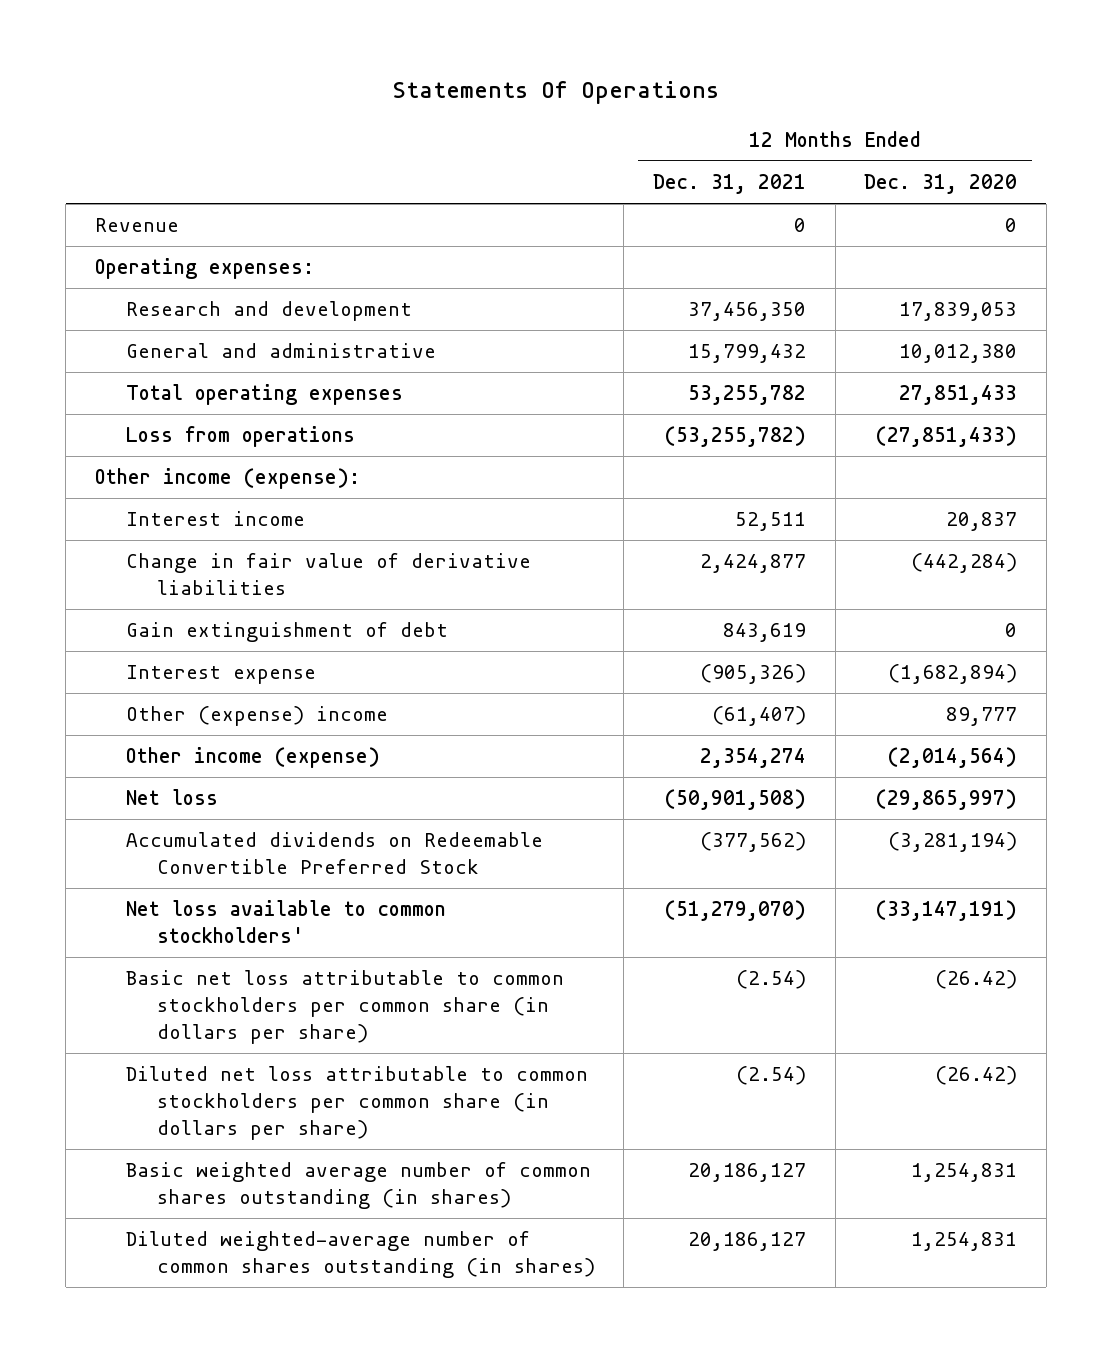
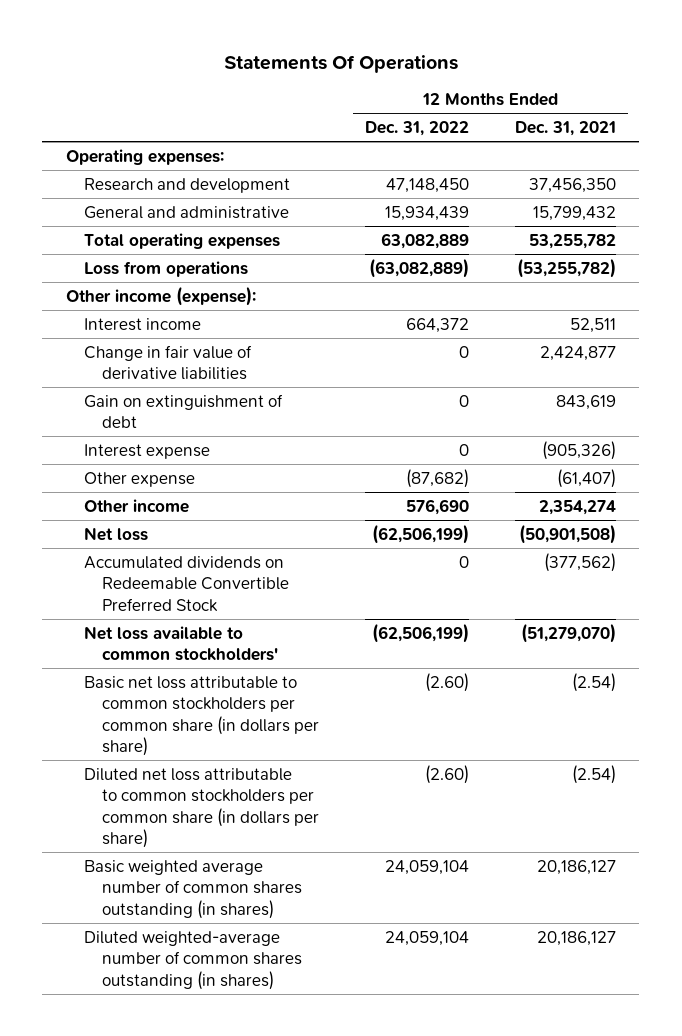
[864,173,1018,194] Dec. 31, 2020 -> none
none -> [364,121,469,137] Dec. 31, 2022
[94,218,179,233] Revenue -> none
[125,622,448,643] Gain extinguishment of debt -> [83,393,283,429] Gain on extinguishment of debt
[125,706,388,727] Other (expense) income -> [83,471,195,487] Other expense
[125,747,380,769] Other income (expense) -> [83,498,189,513] Other income

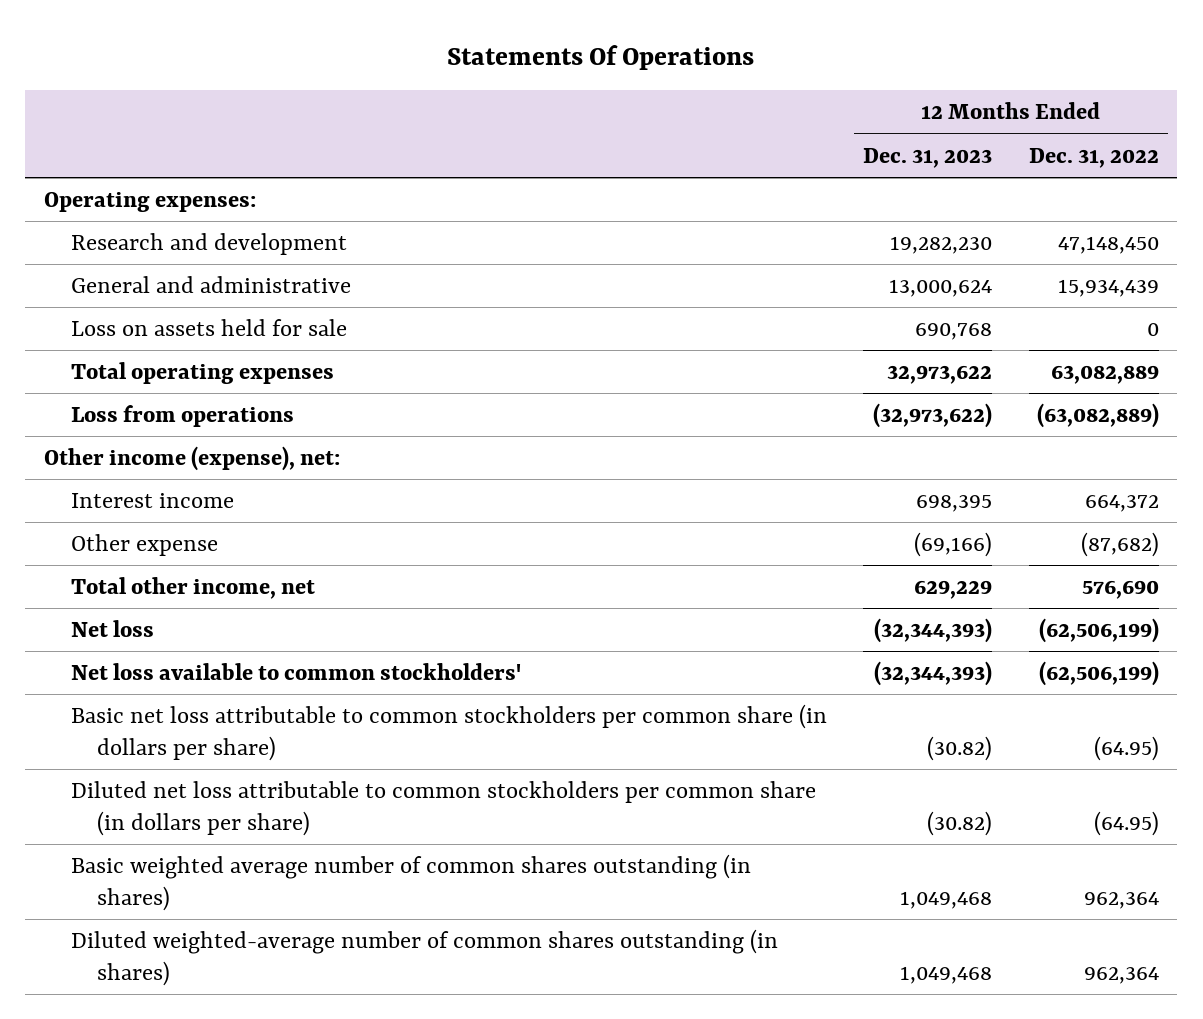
[515,121,617,137] Dec. 31, 2021 -> none
none -> [863,147,993,168] Dec. 31, 2023
none -> [70,318,347,336] Loss on assets held for sale
[65,285,256,306] Other income (expense): -> [43,445,340,471] Other income (expense), net:
[83,344,252,381] Change in fair value of derivative liabilities -> none
[83,393,283,429] Gain on extinguishment of debt -> none
[83,443,210,459] Interest expense -> none
[83,498,189,513] Other income -> [70,576,315,599] Total other income, net
[83,555,289,612] Accumulated dividends on Redeemable Convertible Preferred Stock -> none
[424,672,469,692] (2.60) -> [1094,735,1160,761] (64.95)
[424,764,469,784] (2.60) -> [1094,810,1160,836] (64.95)
[384,859,469,875] 24,059,104 -> [1084,891,1160,909] 962,364
[384,930,469,946] 24,059,104 -> [1084,966,1160,984] 962,364

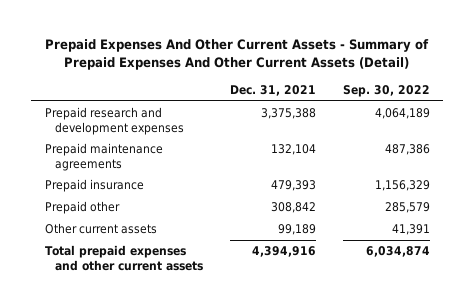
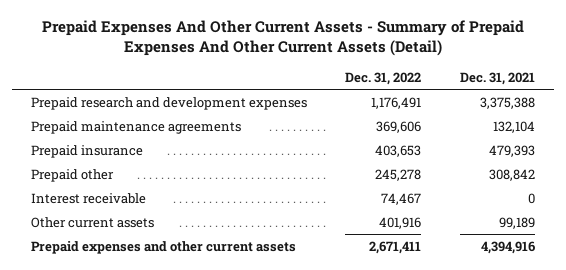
[342,84,430,97] Sep. 30, 2022 -> none
none -> [345,71,422,85] Dec. 31, 2022
none -> [31,192,147,204] Interest receivable
[44,245,204,271] Total prepaid expenses and other current assets -> [31,240,297,254] Prepaid expenses and other current assets

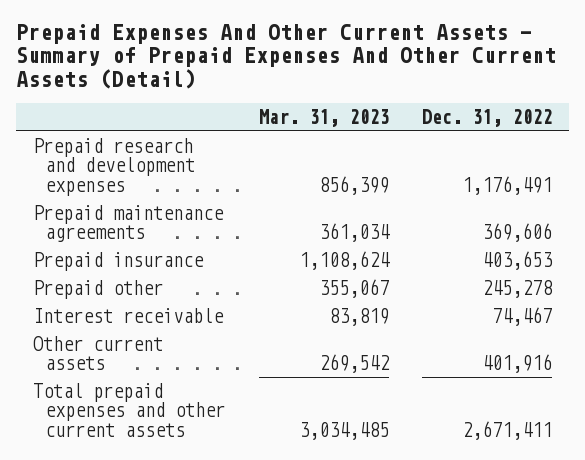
[459,71,535,85] Dec. 31, 2021 -> none
none -> [258,108,389,127] Mar. 31, 2023
[31,240,297,254] Prepaid expenses and other current assets -> [32,383,226,437] Total prepaid expenses and other current assets

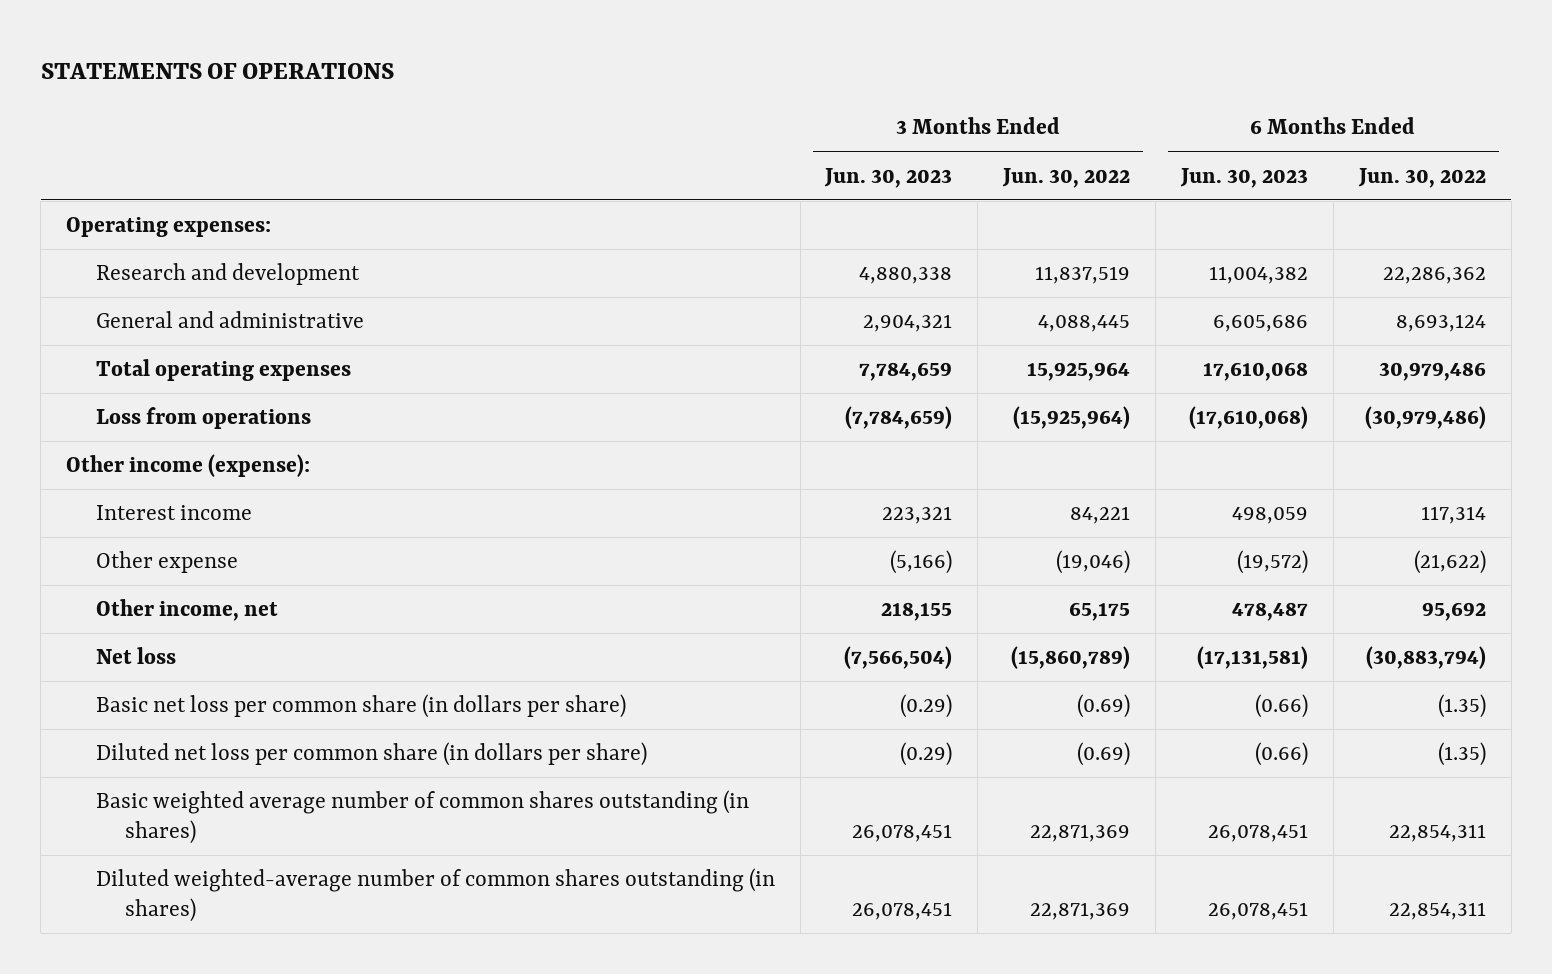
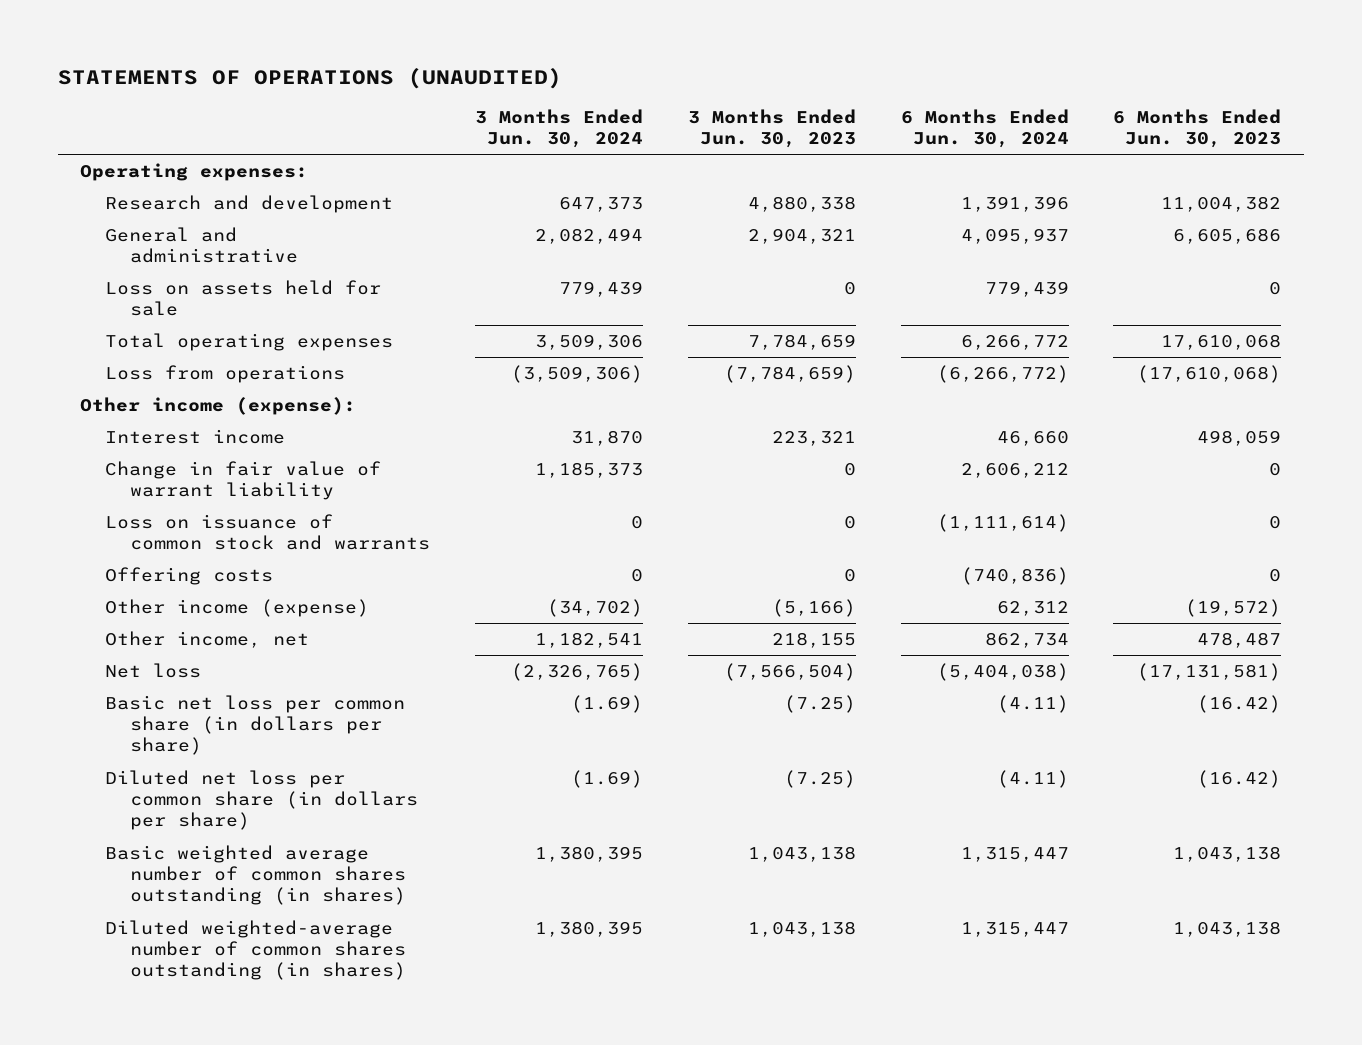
[40,62,394,79] STATEMENTS OF OPERATIONS -> [57,67,562,89] STATEMENTS OF OPERATIONS (UNAUDITED)
[1002,167,1131,188] Jun. 30, 2022 -> none
[1357,167,1486,188] Jun. 30, 2022 -> none
none -> [474,108,643,149] 3 Months Ended Jun. 30, 2024
none -> [900,108,1069,149] 6 Months Ended Jun. 30, 2024
none -> [105,280,382,317] Loss on assets held for sale
none -> [105,461,382,501] Change in fair value of warrant liability
none -> [105,514,430,551] Loss on issuance of common stock and warrants
none -> [105,567,274,586] Offering costs
[95,551,238,574] Other expense -> [105,599,370,618] Other income (expense)
[900,694,953,719] (0.29) -> [783,695,856,714] (7.25)
[1255,694,1309,719] (0.66) -> [1197,695,1282,714] (16.42)
[900,742,953,767] (0.29) -> [783,770,856,789] (7.25)
[1255,742,1309,767] (0.66) -> [1197,770,1282,789] (16.42)
[852,823,953,842] 26,078,451 -> [747,846,856,863] 1,043,138
[1208,823,1309,842] 26,078,451 -> [1173,846,1282,863] 1,043,138
[852,901,953,920] 26,078,451 -> [747,921,856,938] 1,043,138
[1208,901,1309,920] 26,078,451 -> [1173,921,1282,938] 1,043,138

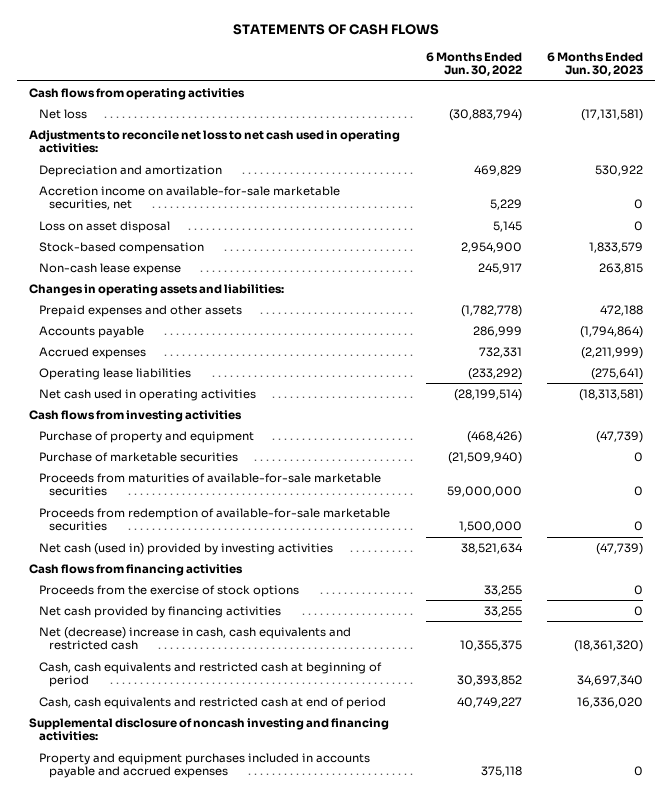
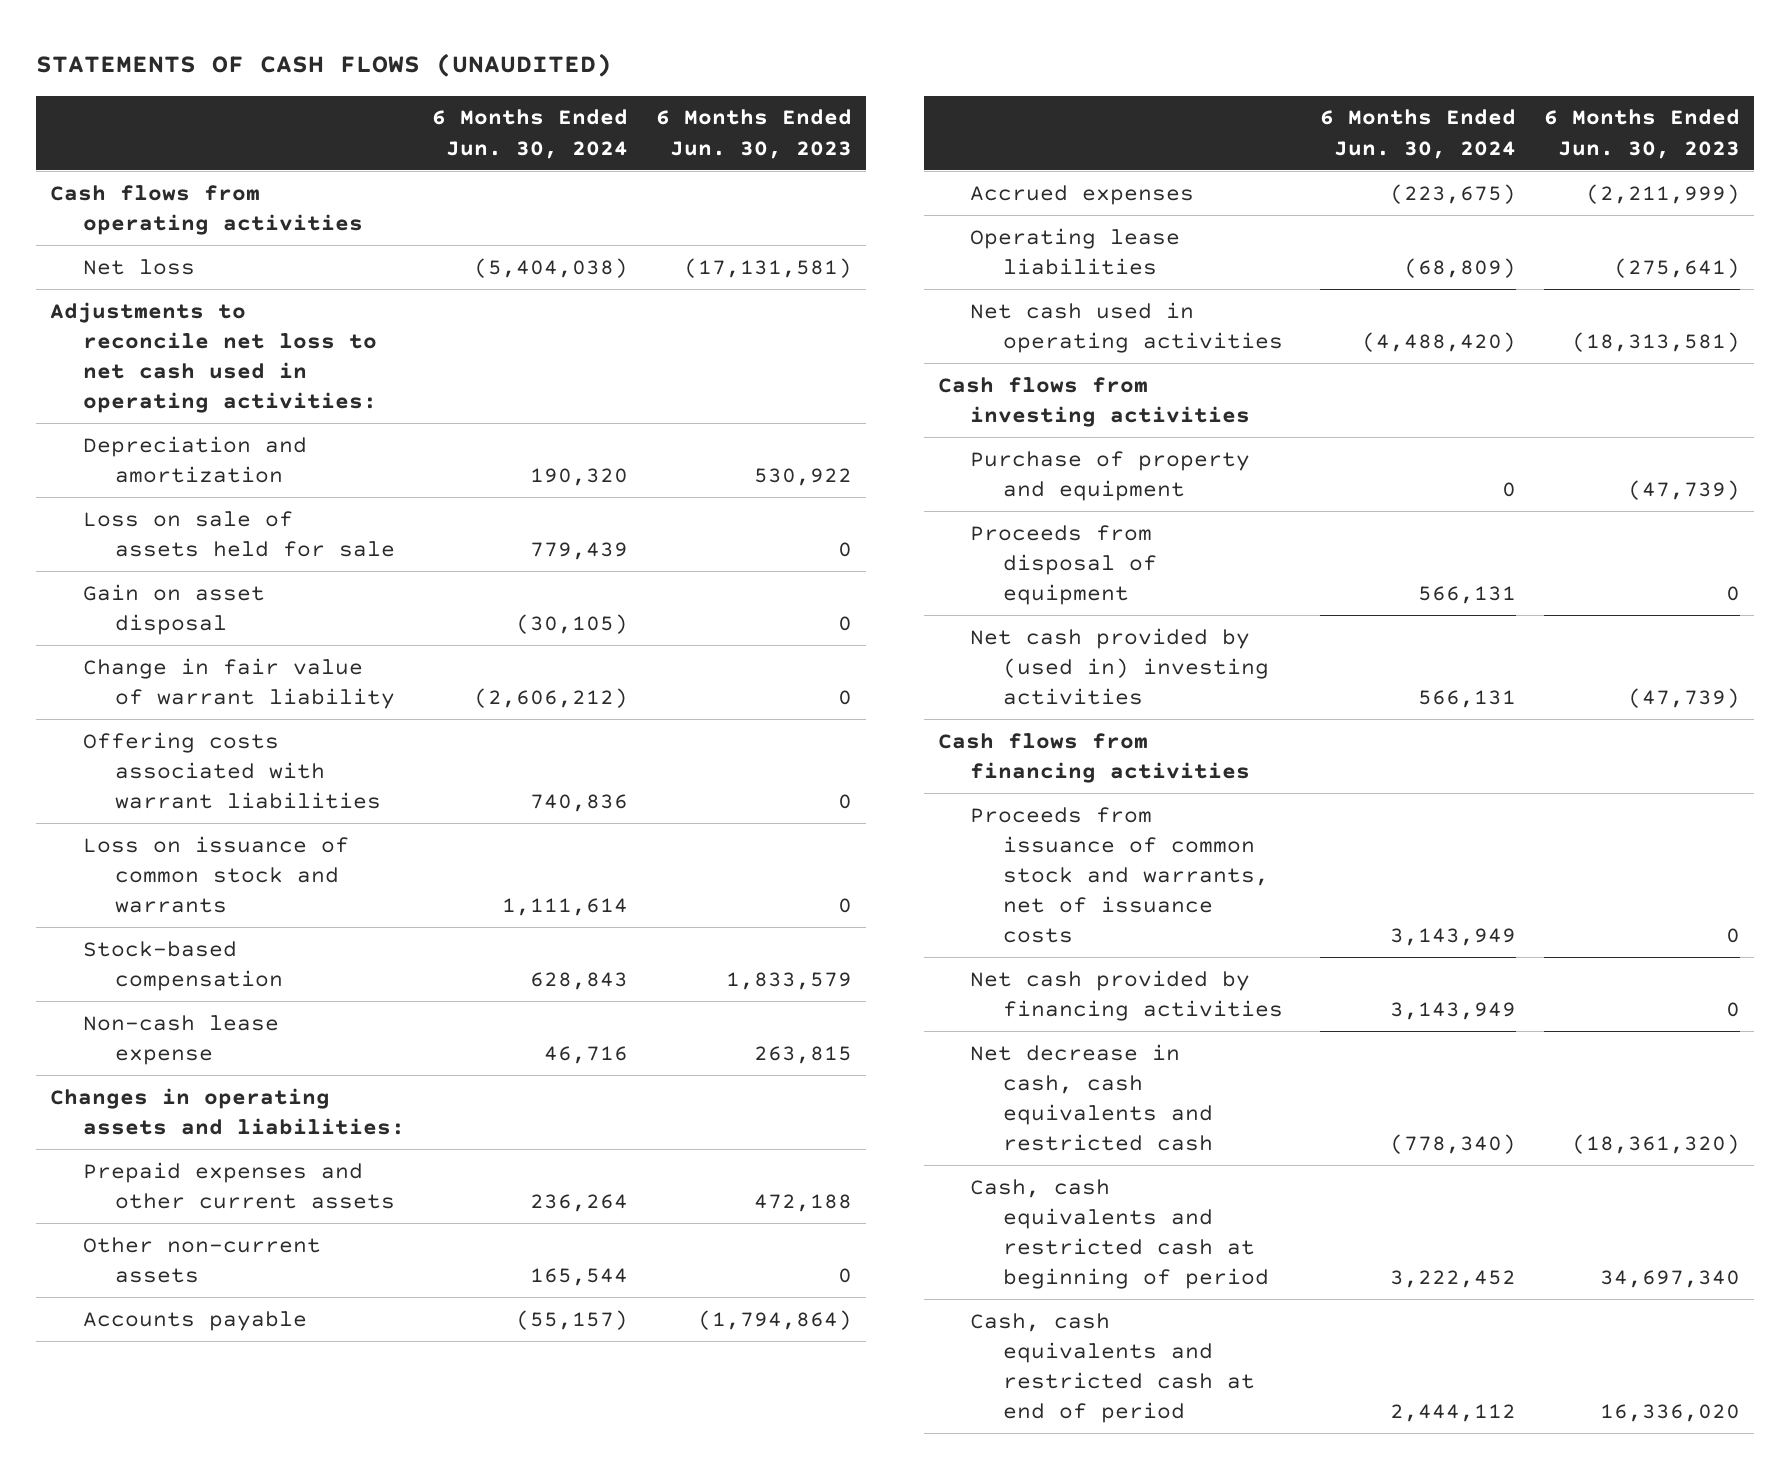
[233,24,440,36] STATEMENTS OF CASH FLOWS -> [36,53,613,78] STATEMENTS OF CASH FLOWS (UNAUDITED)
[425,51,522,77] 6 Months Ended Jun. 30, 2022 -> none
none -> [432,109,629,159] 6 Months Ended Jun. 30, 2024
[39,185,341,211] Accretion income on available-for-sale marketable securities, net -> none
none -> [82,510,396,557] Loss on sale of assets held for sale
[39,220,171,233] Loss on asset disposal -> [82,583,265,635] Gain on asset disposal
none -> [82,657,396,709] Change in fair value of warrant liability
none -> [82,731,382,810] Offering costs associated with warrant liabilities
none -> [82,835,349,914] Loss on issuance of common stock and warrants
[39,304,243,317] Prepaid expenses and other assets -> [82,1161,396,1209] Prepaid expenses and other current assets
none -> [82,1236,321,1283] Other non-current assets
[39,451,239,462] Purchase of marketable securities -> none
[39,472,382,497] Proceeds from maturities of available-for-sale marketable securities -> none
[39,507,391,532] Proceeds from redemption of available-for-sale marketable securities -> none
none -> [970,524,1157,606] Proceeds from disposal of equipment
[39,542,334,555] Net cash (used in) provided by investing activities -> [970,627,1269,706] Net cash provided by (used in) investing activities
[39,584,300,597] Proceeds from the exercise of stock options -> none
none -> [970,806,1269,944] Proceeds from issuance of common stock and warrants, net of issuance costs
[39,626,352,651] Net (decrease) increase in cash, cash equivalents and restricted cash -> [970,1043,1213,1152] Net decrease in cash, cash equivalents and restricted cash
[29,717,390,742] Supplemental disclosure of noncash investing and financing activities: -> none
[39,752,371,779] Property and equipment purchases included in accounts payable and accrued expenses -> none

